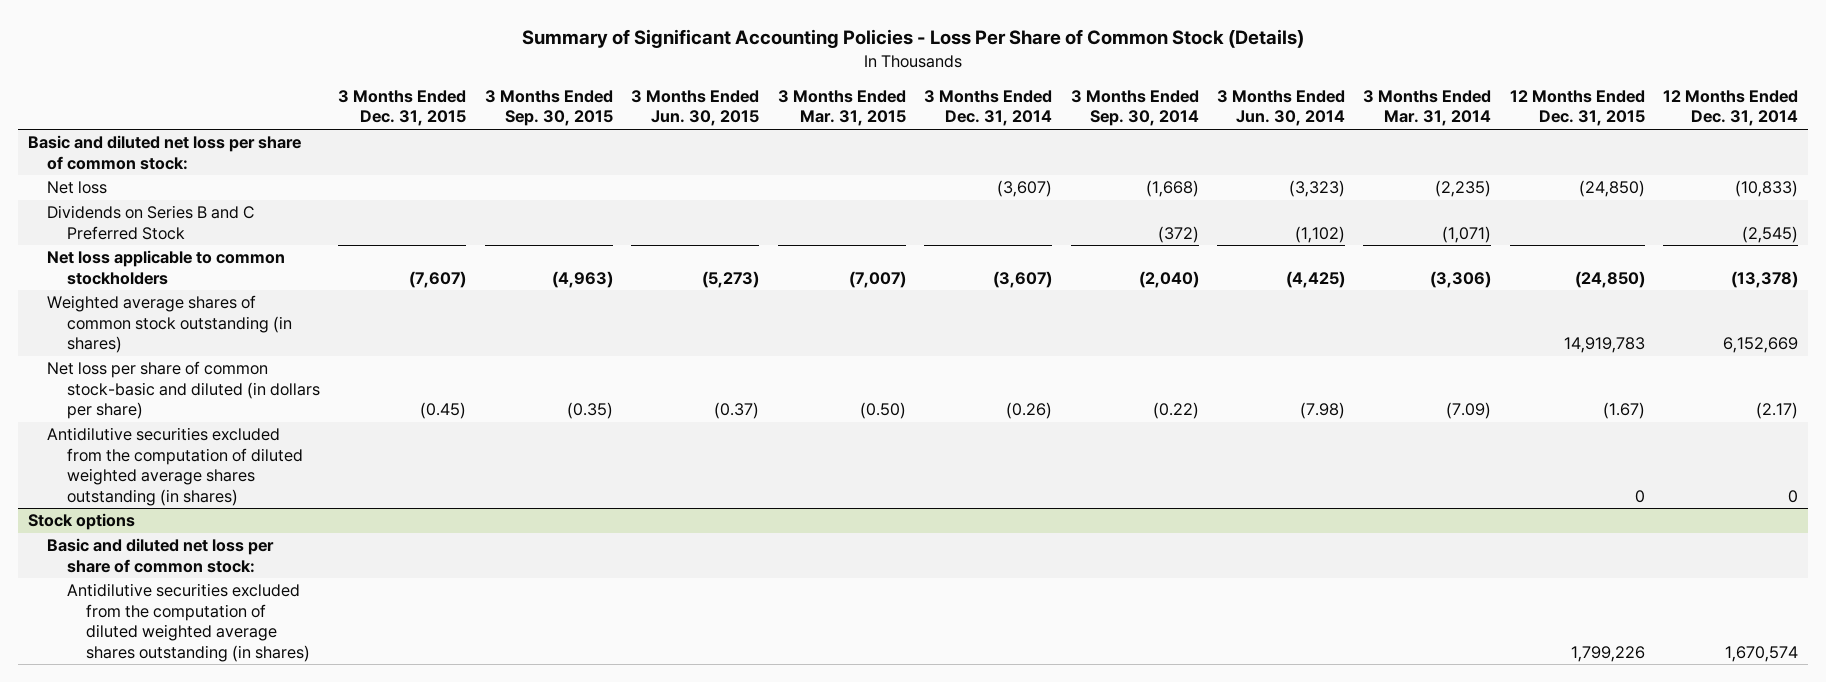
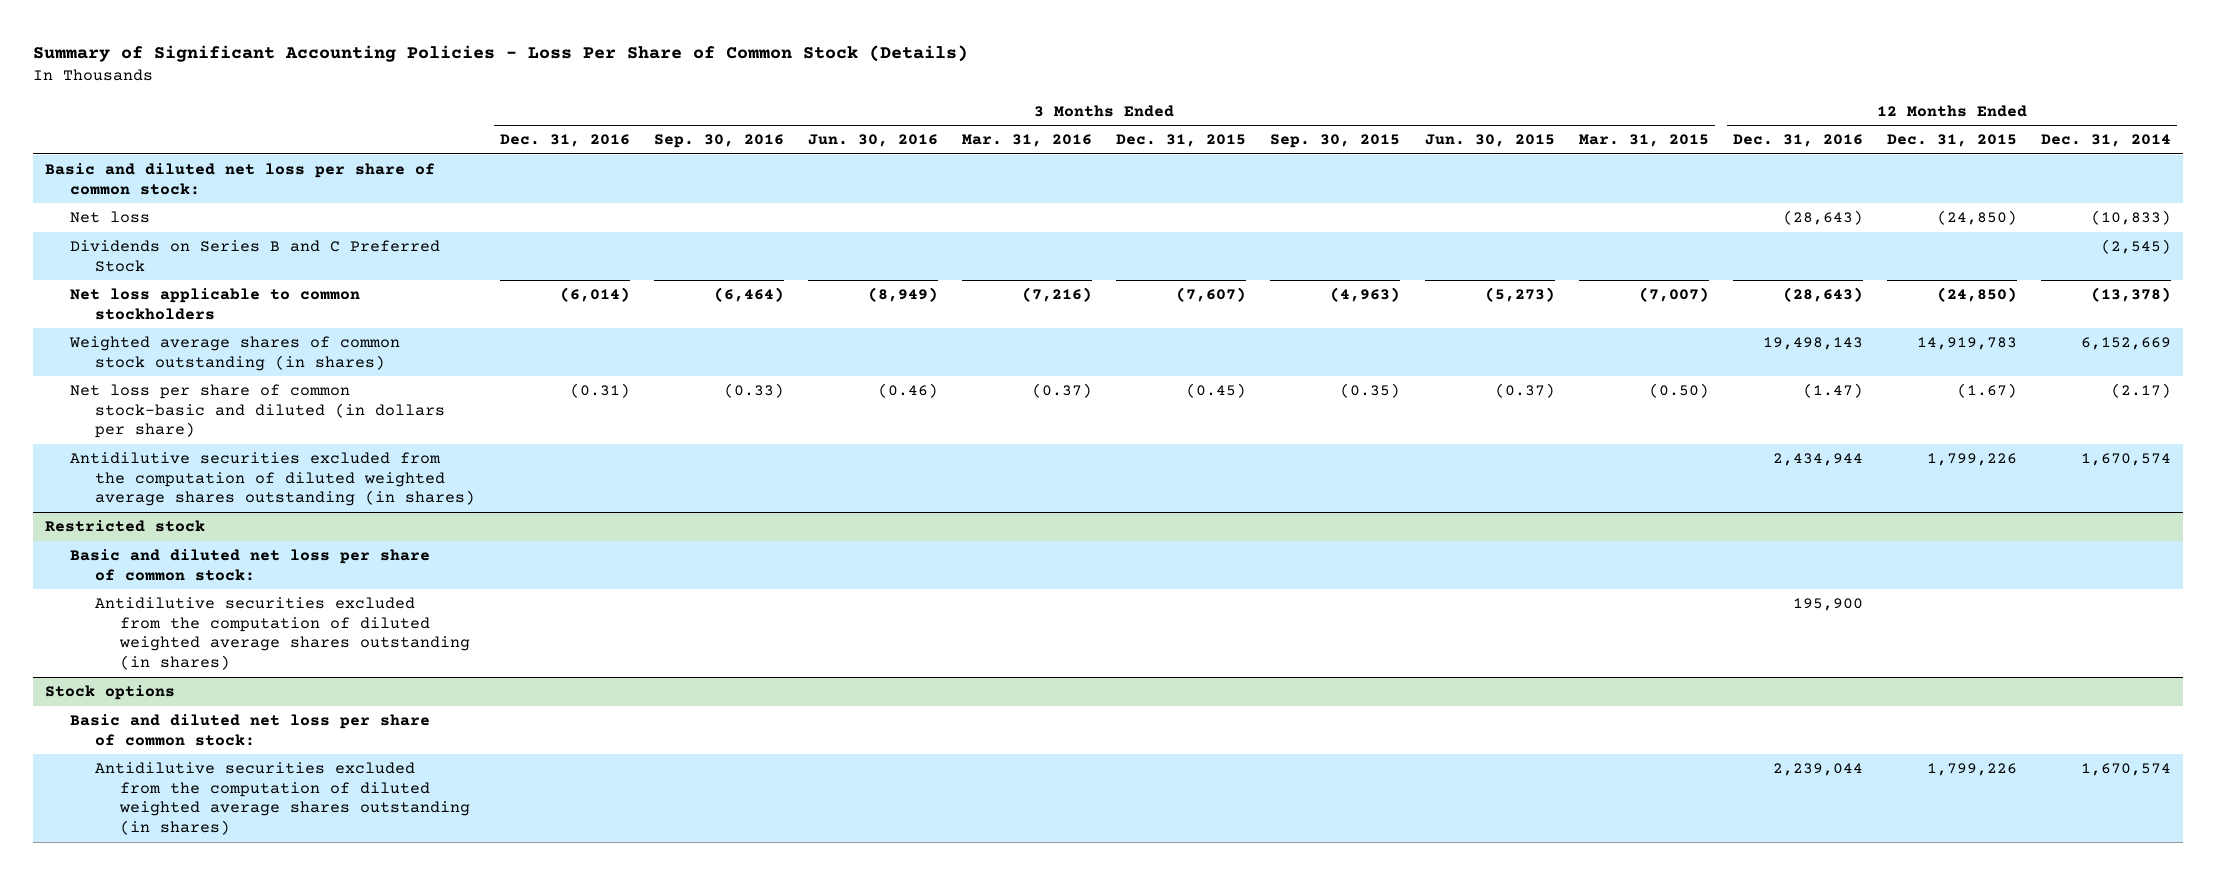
[924,89,1053,127] 3 Months Ended Dec. 31, 2014 -> none
[1070,89,1199,127] 3 Months Ended Sep. 30, 2014 -> none
[1216,89,1345,127] 3 Months Ended Jun. 30, 2014 -> none
[1363,89,1492,127] 3 Months Ended Mar. 31, 2014 -> none
none -> [499,134,630,148] Dec. 31, 2016
none -> [653,134,784,149] Sep. 30, 2016
none -> [807,134,938,148] Jun. 30, 2016
none -> [962,134,1093,148] Mar. 31, 2016
none -> [1733,134,1864,148] Dec. 31, 2016
[1634,489,1645,503] 0 -> [1927,453,2018,467] 1,799,226
[1788,489,1799,503] 0 -> [2081,453,2172,467] 1,670,574
none -> [45,520,206,533] Restricted stock
none -> [70,549,431,581] Basic and diluted net loss per share of common stock:
none -> [95,597,471,671] Antidilutive securities excluded from the computation of diluted weighted average shares outstanding (in shares)

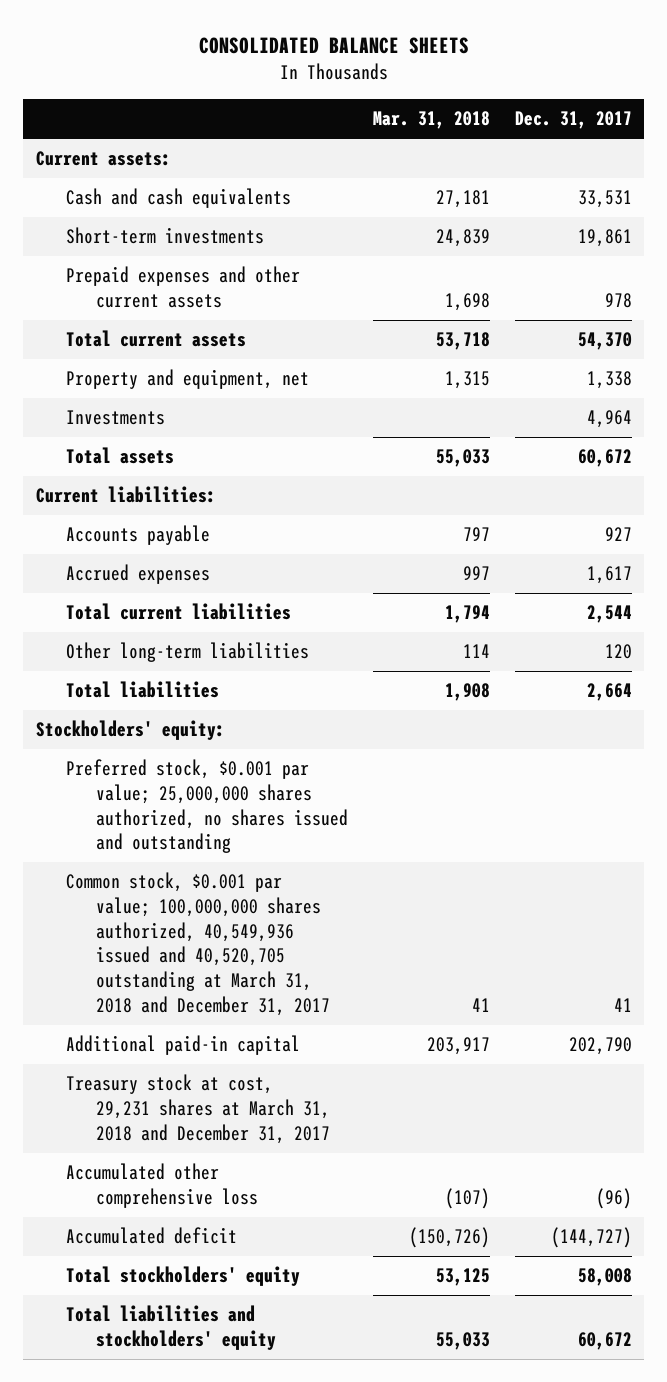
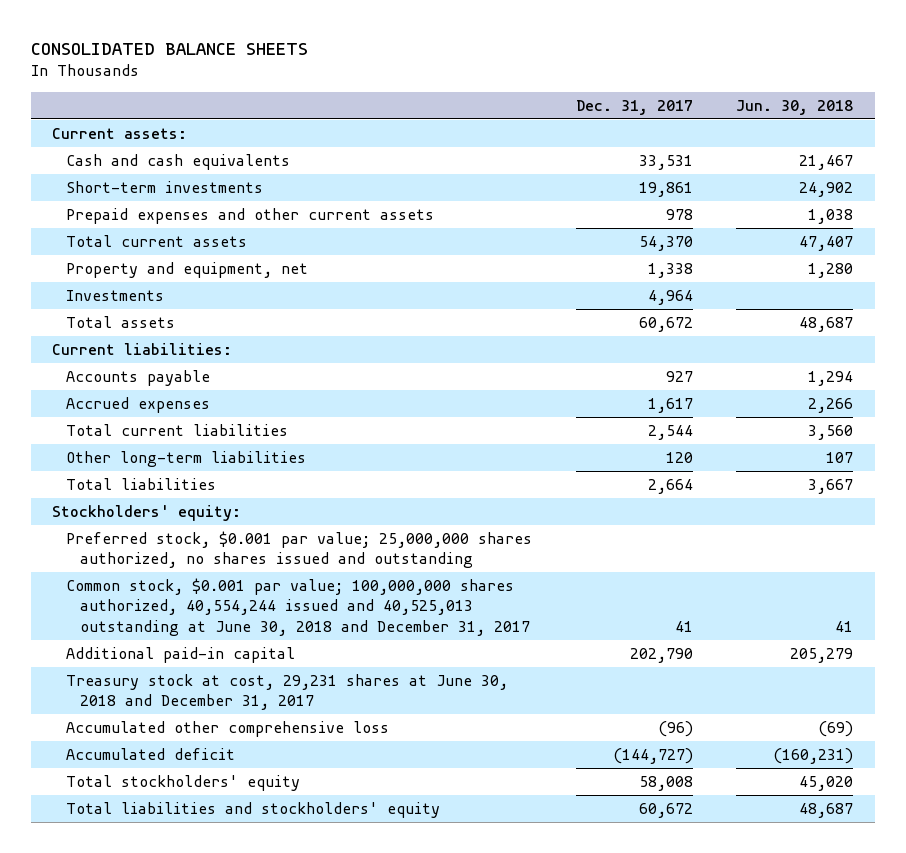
[372,111,490,130] Mar. 31, 2018 -> none
none -> [736,99,854,115] Jun. 30, 2018
[65,872,331,1016] Common stock, $0.001 par value; 100,000,000 shares authorized, 40,549,936 issued and 40,520,705 outstanding at March 31, 2018 and December 31, 2017 -> [66,577,530,636] Common stock, $0.001 par value; 100,000,000 shares authorized, 40,554,244 issued and 40,525,013 outstanding at June 30, 2018 and December 31, 2017
[65,1074,331,1144] Treasury stock at cost, 29,231 shares at March 31, 2018 and December 31, 2017 -> [66,673,509,711] Treasury stock at cost, 29,231 shares at June 30, 2018 and December 31, 2017

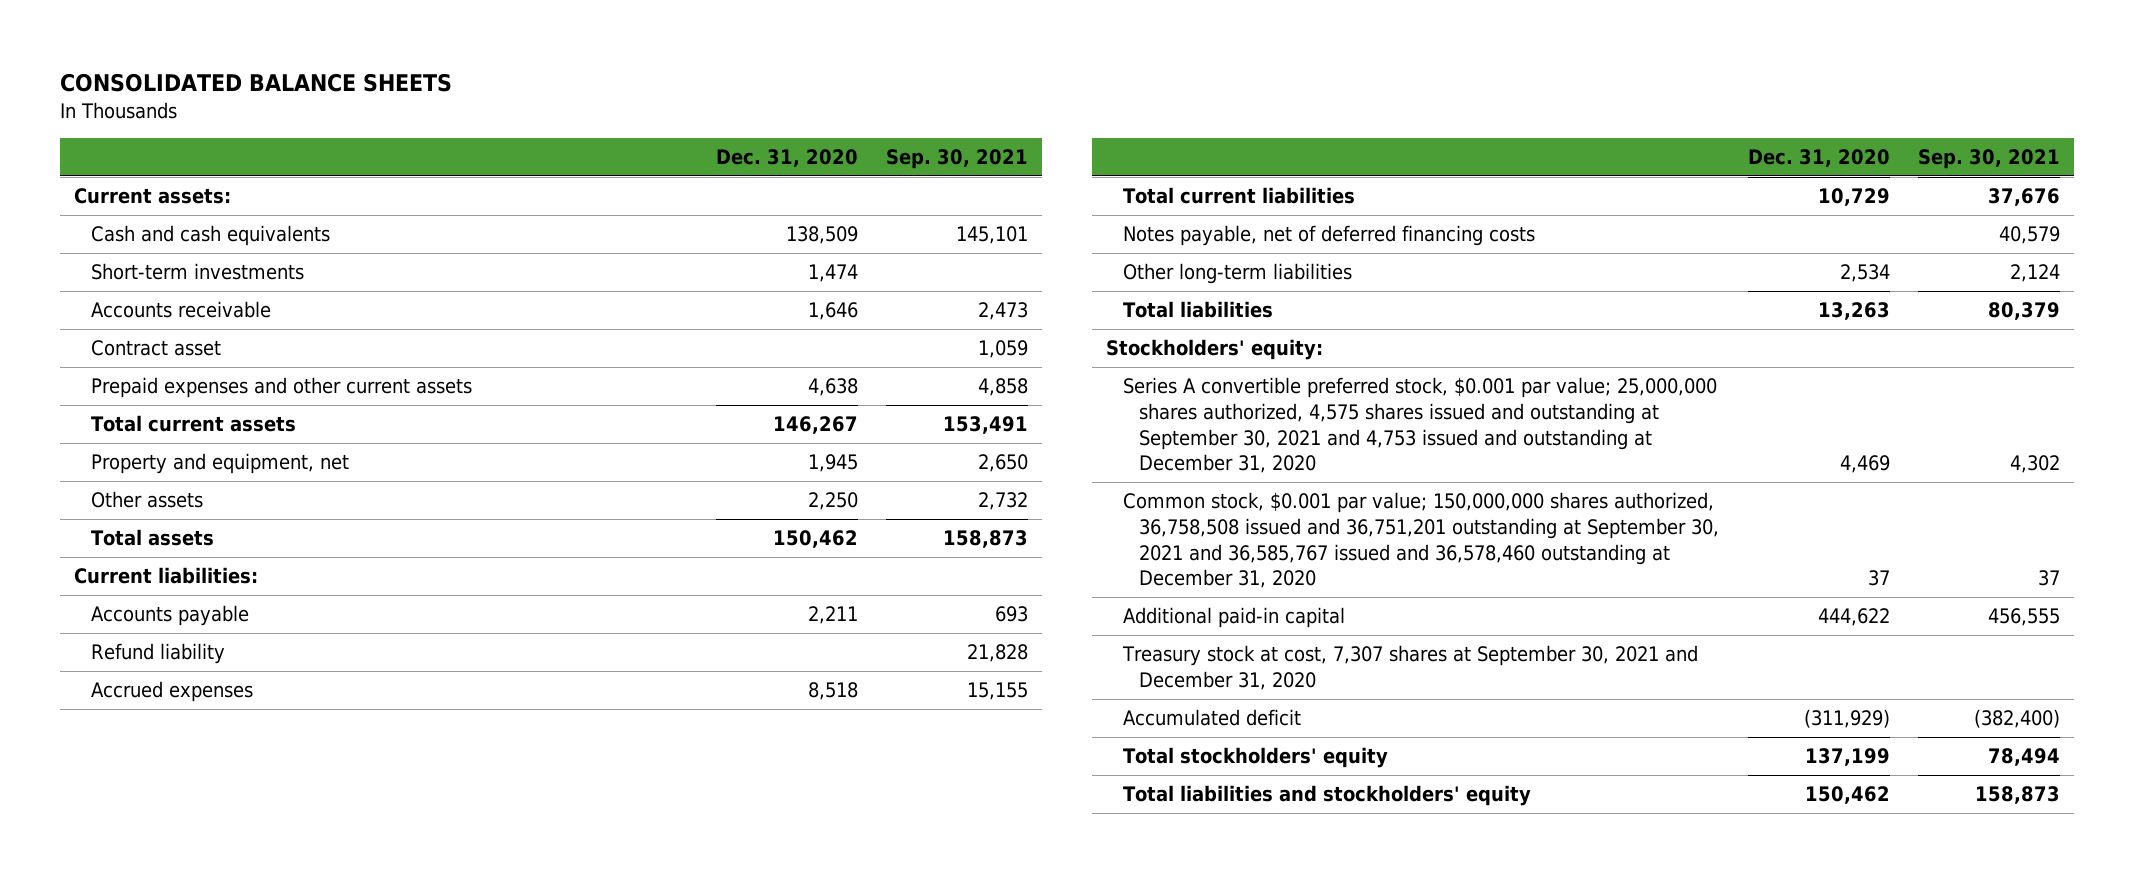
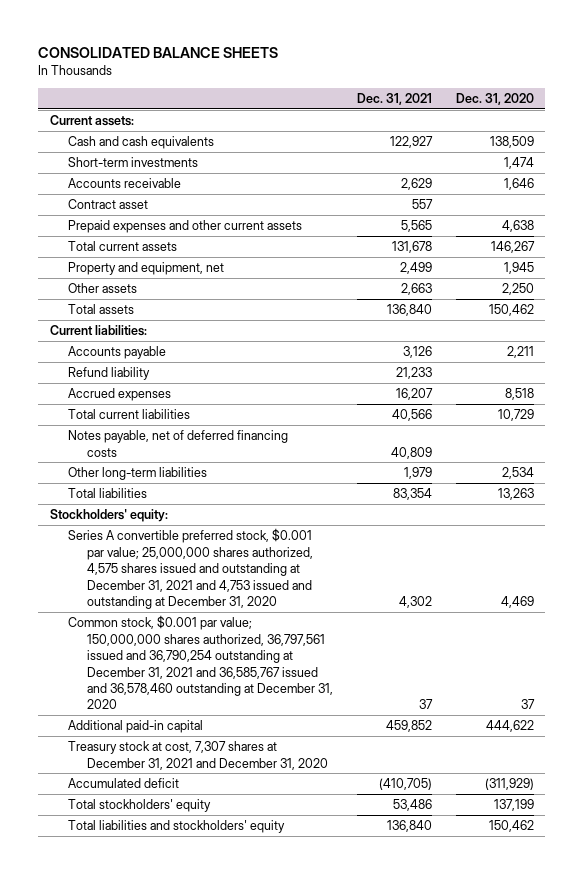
[885,149,1028,170] Sep. 30, 2021 -> none
none -> [356,92,432,105] Dec. 31, 2021
[1122,377,1717,474] Series A convertible preferred stock, $0.001 par value; 25,000,000 shares authorized, 4,575 shares issued and outstanding at September 30, 2021 and 4,753 issued and outstanding at December 31, 2020 -> [68,528,314,609] Series A convertible preferred stock, $0.001 par value; 25,000,000 shares authorized, 4,575 shares issued and outstanding at December 31, 2021 and 4,753 issued and outstanding at December 31, 2020
[1122,492,1720,589] Common stock, $0.001 par value; 150,000,000 shares authorized, 36,758,508 issued and 36,751,201 outstanding at September 30, 2021 and 36,585,767 issued and 36,578,460 outstanding at December 31, 2020 -> [68,615,334,710] Common stock, $0.001 par value; 150,000,000 shares authorized, 36,797,561 issued and 36,790,254 outstanding at December 31, 2021 and 36,585,767 issued and 36,578,460 outstanding at December 31, 2020
[1121,645,1698,690] Treasury stock at cost, 7,307 shares at September 30, 2021 and December 31, 2020 -> [68,741,329,770] Treasury stock at cost, 7,307 shares at December 31, 2021 and December 31, 2020

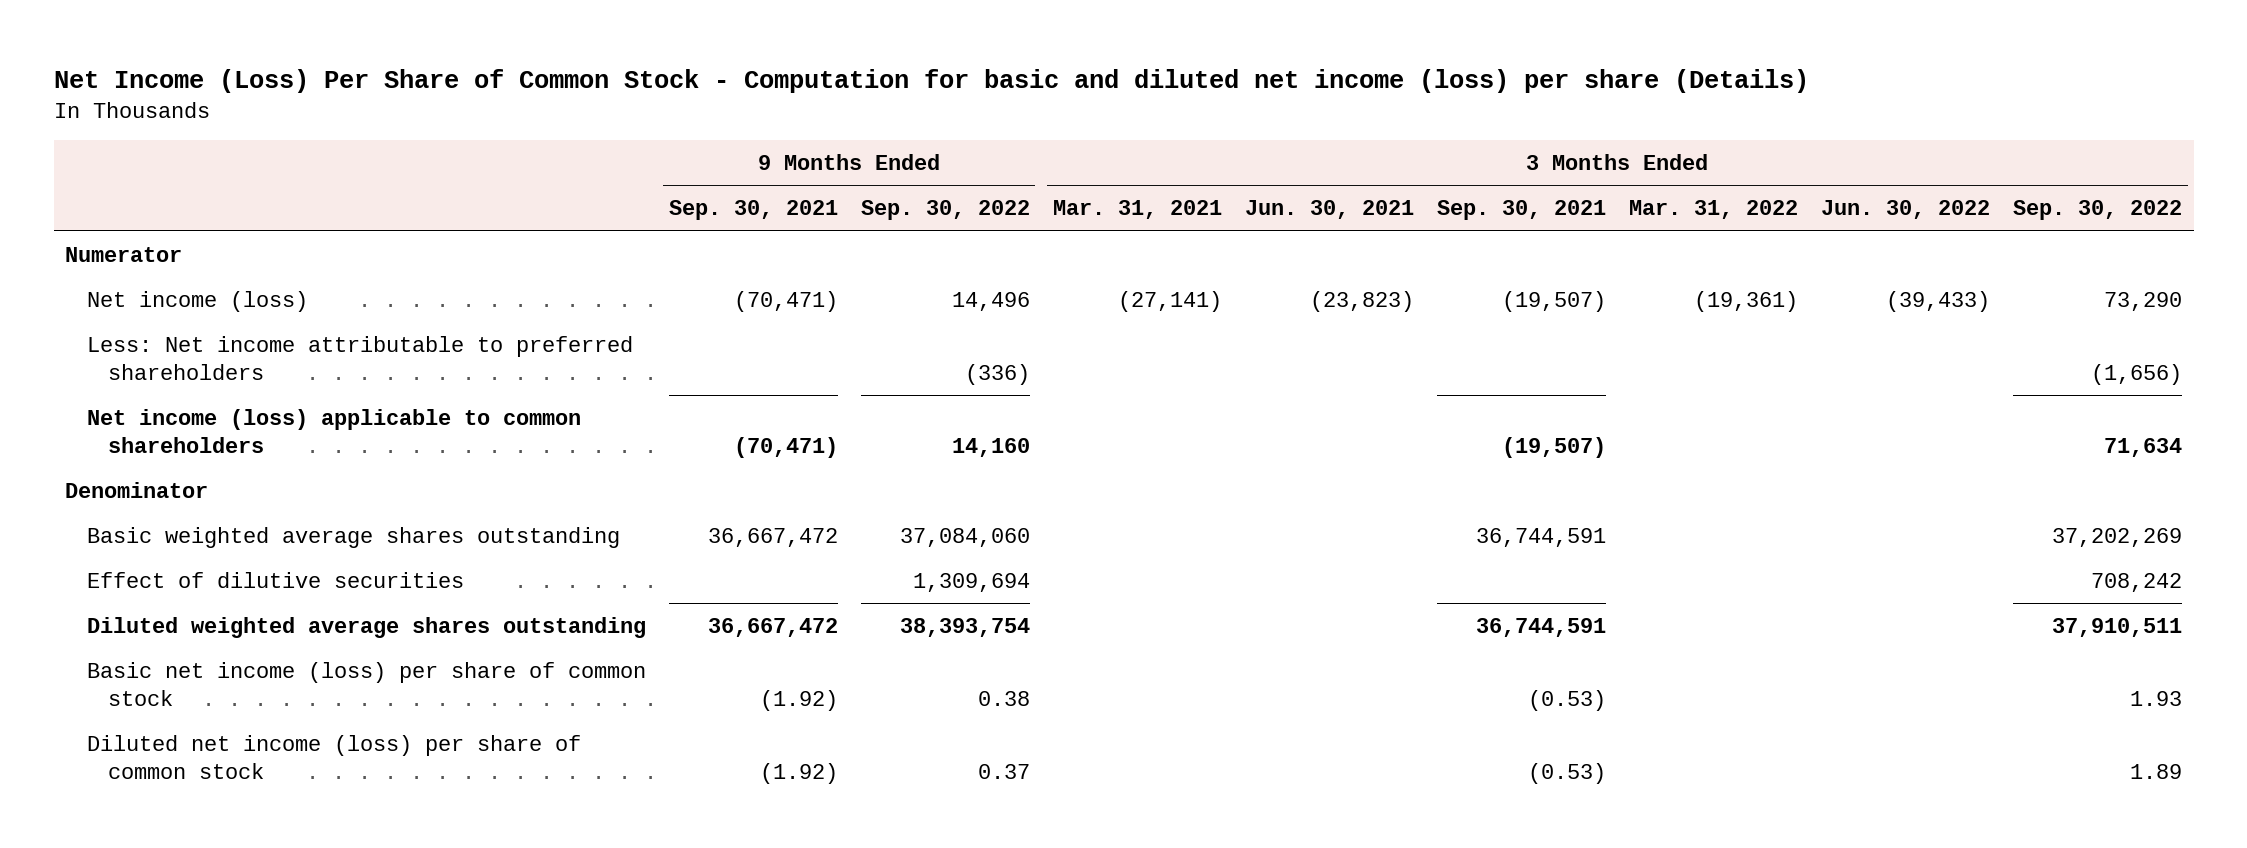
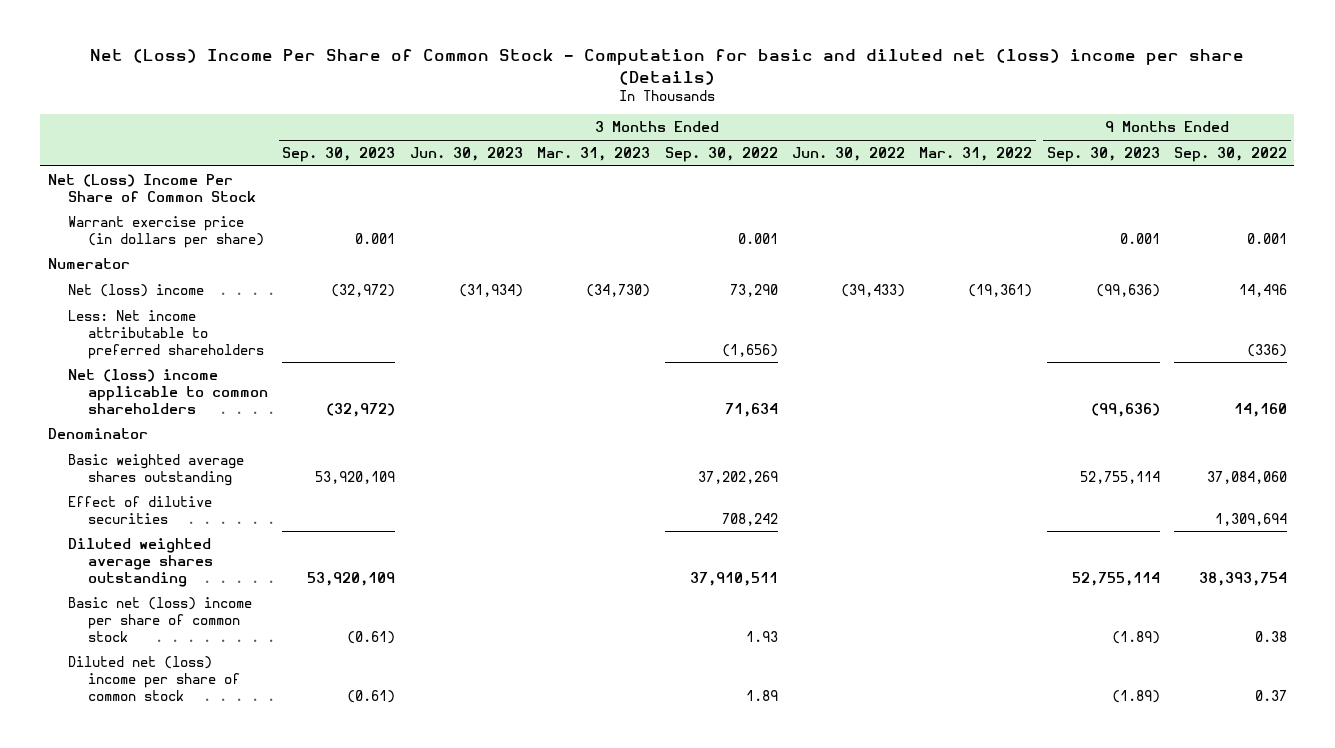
[53,68,1809,93] Net Income (Loss) Per Share of Common Stock - Computation for basic and diluted net income (loss) per share (Details) -> [90,49,1245,85] Net (Loss) Income Per Share of Common Stock - Computation for basic and diluted net (loss) income per share (Details)
[668,200,838,221] Sep. 30, 2021 -> none
[1052,200,1222,220] Mar. 31, 2021 -> none
[1244,200,1414,220] Jun. 30, 2021 -> none
[1436,200,1606,221] Sep. 30, 2021 -> none
none -> [282,146,396,162] Sep. 30, 2023
none -> [409,146,523,161] Jun. 30, 2023
none -> [537,146,651,161] Mar. 31, 2023
none -> [1046,146,1160,162] Sep. 30, 2023
none -> [47,173,256,202] Net (Loss) Income Per Share of Common Stock
none -> [67,215,264,248] Warrant exercise price (in dollars per share)
[86,290,308,312] Net income (loss) -> [67,283,204,297] Net (loss) income
[86,408,581,454] Net income (loss) applicable to common shareholders -> [67,368,268,414] Net (loss) income applicable to common shareholders
[86,661,646,707] Basic net income (loss) per share of common stock -> [67,596,252,642] Basic net (loss) income per share of common stock
[86,734,581,780] Diluted net income (loss) per share of common stock -> [67,655,240,701] Diluted net (loss) income per share of common stock

